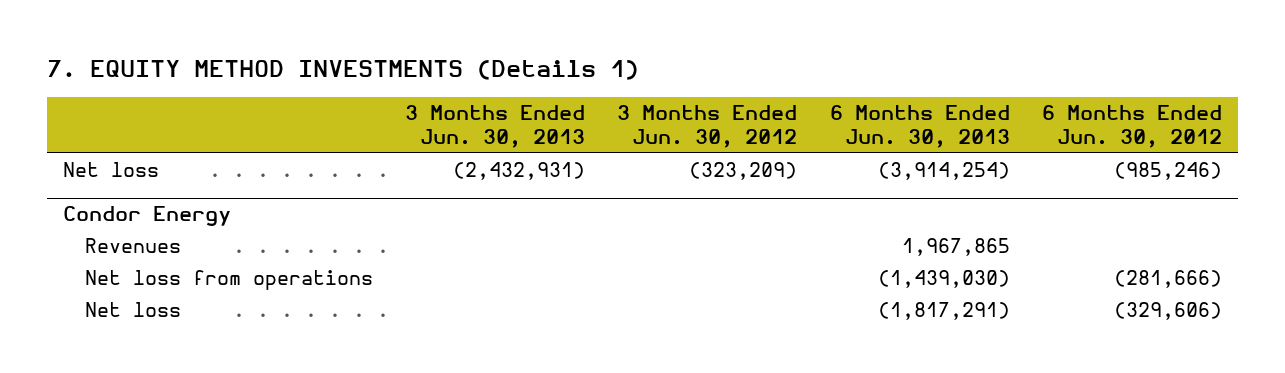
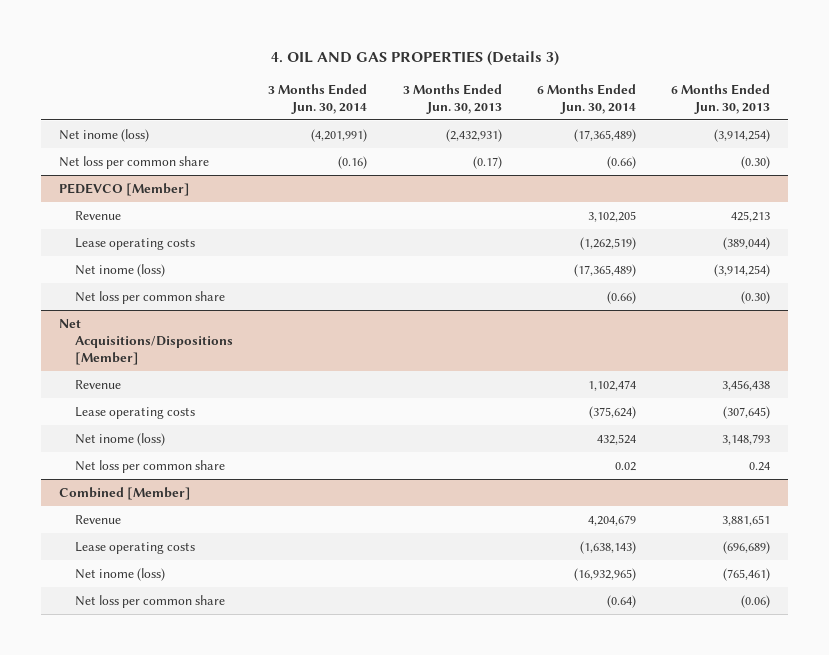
[46,60,639,81] 7. EQUITY METHOD INVESTMENTS (Details 1) -> [270,51,559,67] 4. OIL AND GAS PROPERTIES (Details 3)
[617,105,798,149] 3 Months Ended Jun. 30, 2012 -> none
[1041,105,1222,149] 6 Months Ended Jun. 30, 2012 -> none
none -> [268,83,368,114] 3 Months Ended Jun. 30, 2014
none -> [536,83,636,114] 6 Months Ended Jun. 30, 2014
[62,206,231,227] Condor Energy -> none
[84,238,181,254] Revenues -> none
[84,270,373,291] Net loss from operations -> none
[62,162,159,178] Net loss -> [58,129,149,143] Net inome (loss)
none -> [58,156,209,170] Net loss per common share
none -> [58,183,190,197] PEDEVCO [Member]
none -> [74,211,121,221] Revenue
none -> [74,238,195,251] Lease operating costs
[84,302,181,318] Net loss -> [74,264,165,278] Net inome (loss)
[877,302,1010,321] (1,817,291) -> [714,264,771,278] (3,914,254)
none -> [74,291,225,305] Net loss per common share
none -> [58,319,233,365] Net Acquisitions/Dispositions [Member]
none -> [74,380,121,390] Revenue
none -> [74,407,195,420] Lease operating costs
none -> [74,433,165,447] Net inome (loss)
none -> [74,460,225,474] Net loss per common share
none -> [58,487,191,501] Combined [Member]
none -> [74,515,121,525] Revenue
none -> [74,542,195,555] Lease operating costs
none -> [74,568,165,582] Net inome (loss)
none -> [74,595,225,609] Net loss per common share

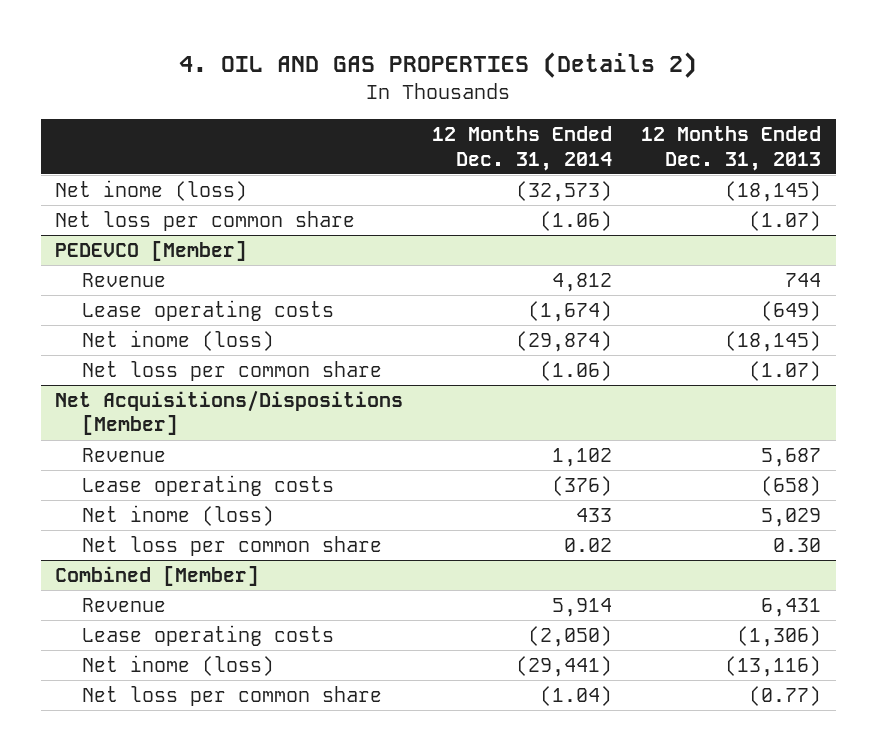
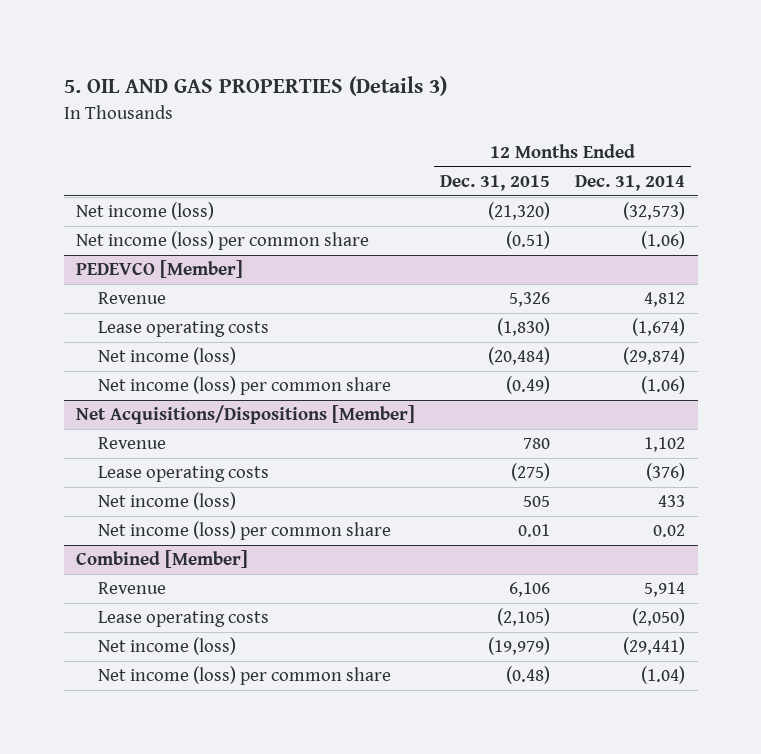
[179,52,698,79] 4. OIL AND GAS PROPERTIES (Details 2) -> [63,76,447,97] 5. OIL AND GAS PROPERTIES (Details 3)
[641,126,822,171] 12 Months Ended Dec. 31, 2013 -> none
none -> [440,175,551,192] Dec. 31, 2015
[55,180,248,202] Net inome (loss) -> [76,202,215,221] Net income (loss)
[55,211,356,232] Net loss per common share -> [76,231,370,251] Net income (loss) per common share
[81,330,274,352] Net inome (loss) -> [97,347,236,366] Net income (loss)
[81,361,382,382] Net loss per common share -> [97,376,391,396] Net income (loss) per common share
[81,505,274,527] Net inome (loss) -> [97,492,236,511] Net income (loss)
[81,536,382,557] Net loss per common share -> [97,521,391,541] Net income (loss) per common share
[81,655,274,677] Net inome (loss) -> [97,637,236,656] Net income (loss)
[81,686,382,707] Net loss per common share -> [97,666,391,686] Net income (loss) per common share

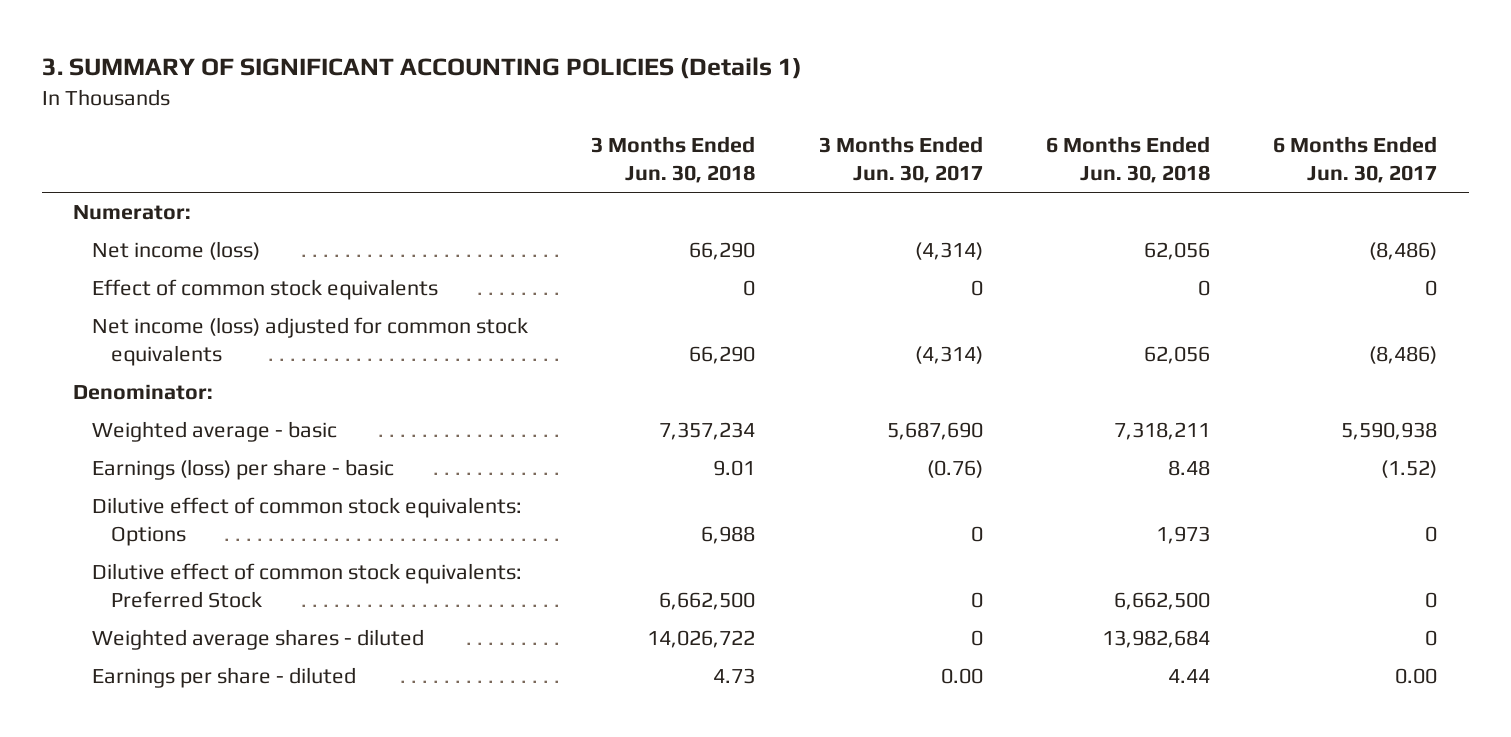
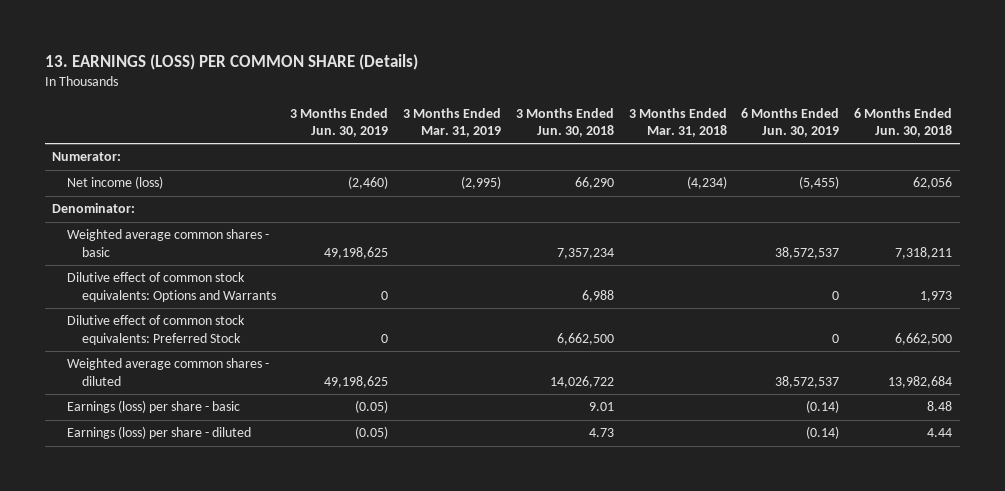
[41,57,802,80] 3. SUMMARY OF SIGNIFICANT ACCOUNTING POLICIES (Details 1) -> [45,54,419,71] 13. EARNINGS (LOSS) PER COMMON SHARE (Details)
[818,136,983,184] 3 Months Ended Jun. 30, 2017 -> none
[1273,136,1438,184] 6 Months Ended Jun. 30, 2017 -> none
none -> [290,107,389,137] 3 Months Ended Jun. 30, 2019
none -> [403,107,502,137] 3 Months Ended Mar. 31, 2019
none -> [628,107,727,137] 3 Months Ended Mar. 31, 2018
none -> [741,107,840,137] 6 Months Ended Jun. 30, 2019
[91,279,438,301] Effect of common stock equivalents -> none
[91,317,528,366] Net income (loss) adjusted for common stock equivalents -> none
[91,421,337,443] Weighted average - basic -> [67,229,270,257] Weighted average common shares - basic
[91,497,522,546] Dilutive effect of common stock equivalents: Options -> [67,272,276,302] Dilutive effect of common stock equivalents: Options and Warrants
[91,629,424,651] Weighted average shares - diluted -> [67,358,270,386] Weighted average common shares - diluted
[91,459,394,481] Earnings (loss) per share - basic -> [67,400,241,414] Earnings (loss) per share - basic
[91,667,356,689] Earnings per share - diluted -> [67,426,252,440] Earnings (loss) per share - diluted

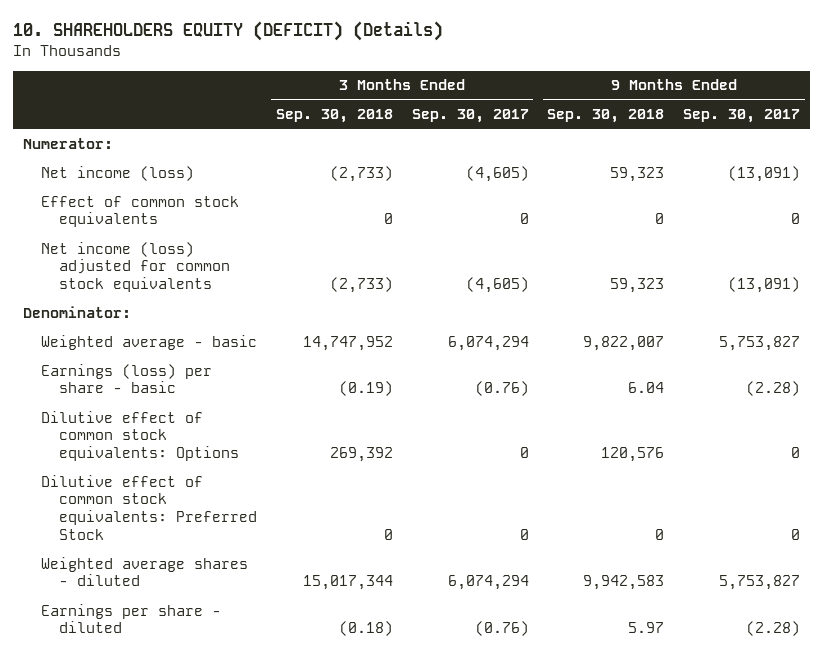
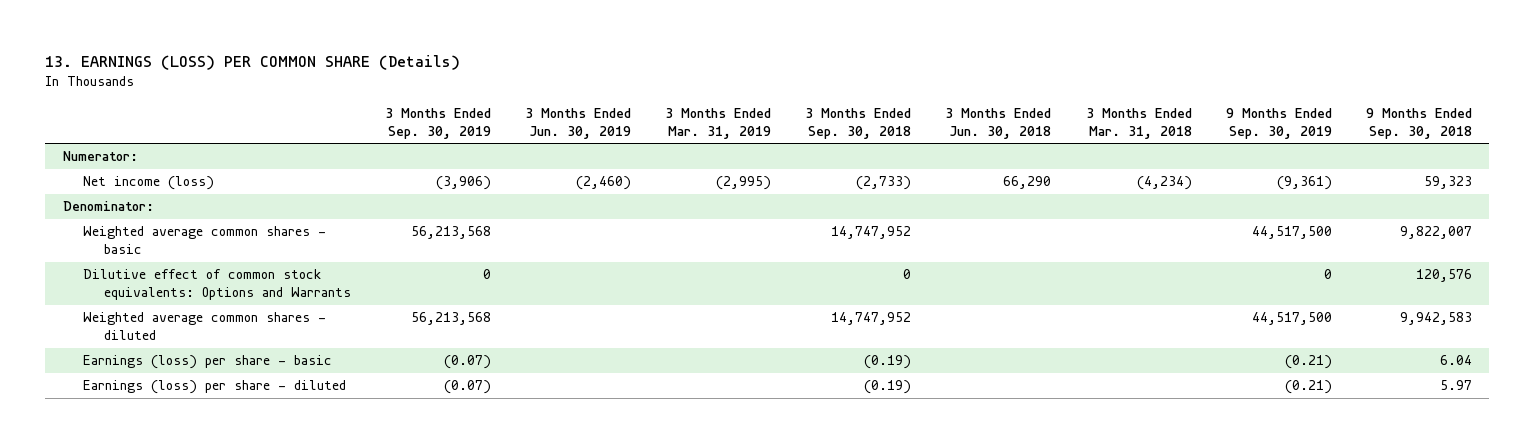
[13,21,444,42] 10. SHAREHOLDERS EQUITY (DEFICIT) (Details) -> [45,55,461,71] 13. EARNINGS (LOSS) PER COMMON SHARE (Details)
[411,109,529,124] Sep. 30, 2017 -> none
[683,109,801,124] Sep. 30, 2017 -> none
none -> [384,107,491,139] 3 Months Ended Sep. 30, 2019
none -> [524,107,631,139] 3 Months Ended Jun. 30, 2019
none -> [665,107,772,139] 3 Months Ended Mar. 31, 2019
none -> [945,107,1052,139] 3 Months Ended Jun. 30, 2018
none -> [1085,107,1192,139] 3 Months Ended Mar. 31, 2018
none -> [1225,107,1332,139] 9 Months Ended Sep. 30, 2019
[40,195,239,228] Effect of common stock equivalents -> none
[40,241,230,293] Net income (loss) adjusted for common stock equivalents -> none
[40,334,257,350] Weighted average - basic -> [83,226,327,255] Weighted average common shares - basic
none -> [83,269,351,301] Dilutive effect of common stock equivalents: Options and Warrants
none -> [83,312,327,341] Weighted average common shares - diluted
[40,410,239,462] Dilutive effect of common stock equivalents: Options -> none
[40,474,257,540] Dilutive effect of common stock equivalents: Preferred Stock -> none
[40,556,248,587] Weighted average shares - diluted -> none
[40,603,221,634] Earnings per share - diluted -> [83,380,347,395] Earnings (loss) per share - diluted
[338,621,393,637] (0.18) -> [864,380,912,395] (0.19)

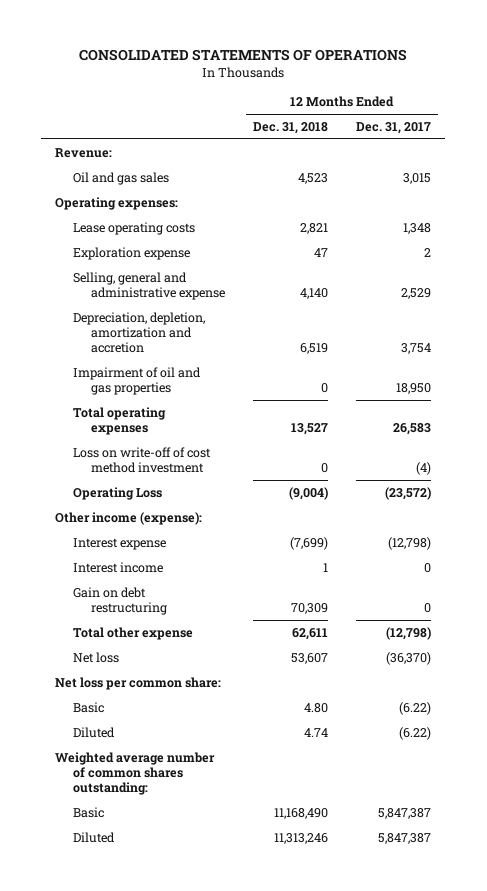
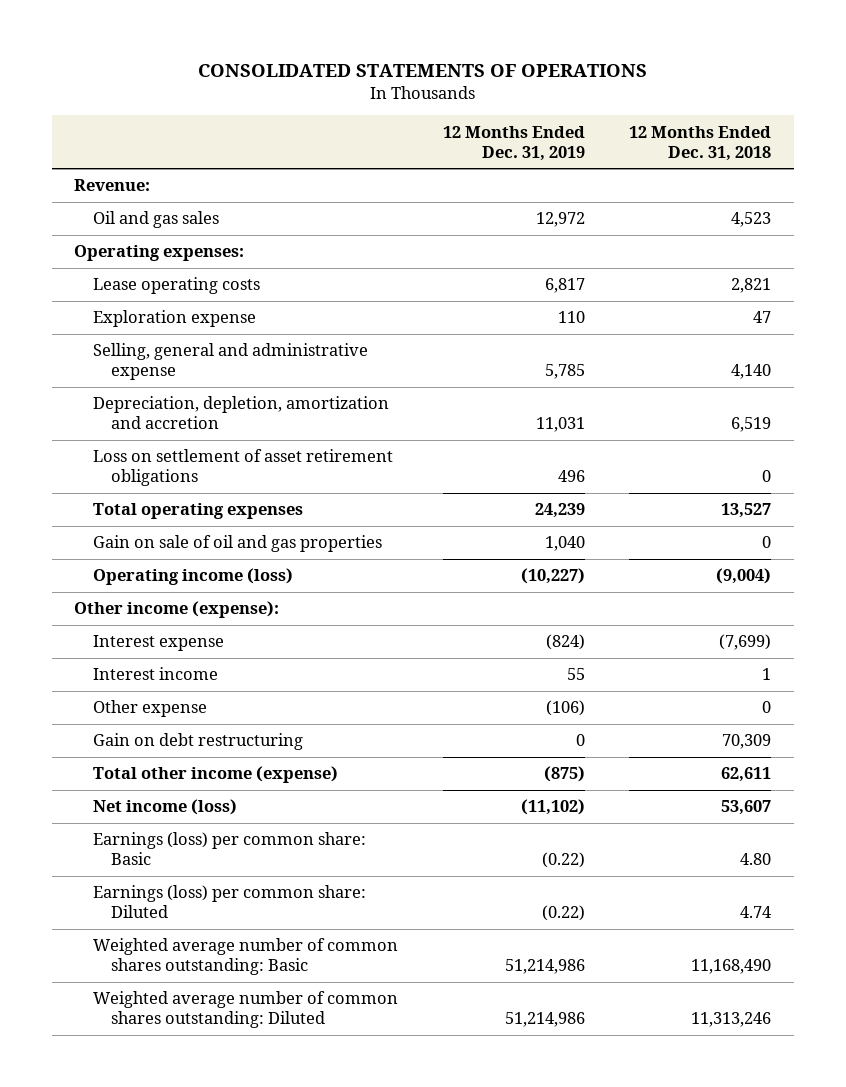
[356,121,432,134] Dec. 31, 2017 -> none
none -> [442,125,585,161] 12 Months Ended Dec. 31, 2019
[73,366,202,396] Impairment of oil and gas properties -> none
none -> [92,449,393,487] Loss on settlement of asset retirement obligations
[73,446,212,474] Loss on write-off of cost method investment -> none
none -> [92,535,382,553] Gain on sale of oil and gas properties
[73,486,163,500] Operating Loss -> [92,568,293,586] Operating income (loss)
none -> [92,700,207,718] Other expense
[55,676,222,690] Net loss per common share: -> none
[55,751,216,796] Weighted average number of common shares outstanding: -> none
[73,626,194,640] Total other expense -> [92,766,338,784] Total other income (expense)
[73,651,120,663] Net loss -> [92,799,237,816] Net income (loss)
[73,701,105,713] Basic -> [92,832,366,866] Earnings (loss) per common share: Basic
[73,726,116,738] Diluted -> [92,885,366,919] Earnings (loss) per common share: Diluted
[73,806,105,818] Basic -> [92,938,398,976] Weighted average number of common shares outstanding: Basic
[73,831,116,843] Diluted -> [92,991,398,1029] Weighted average number of common shares outstanding: Diluted

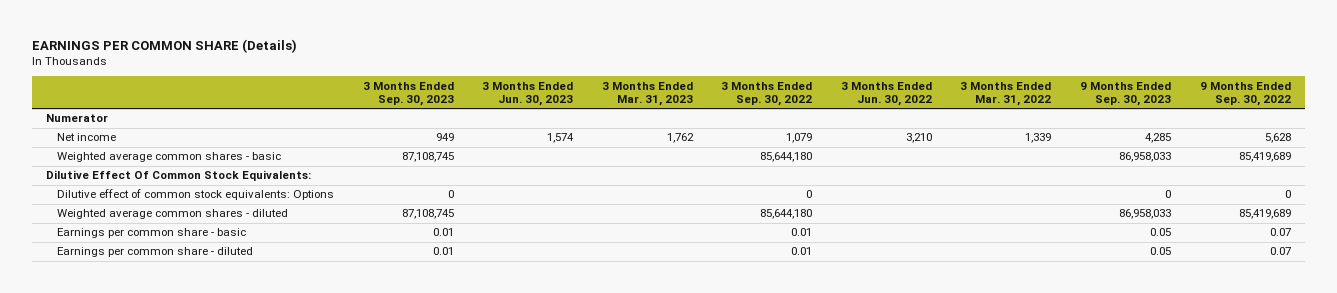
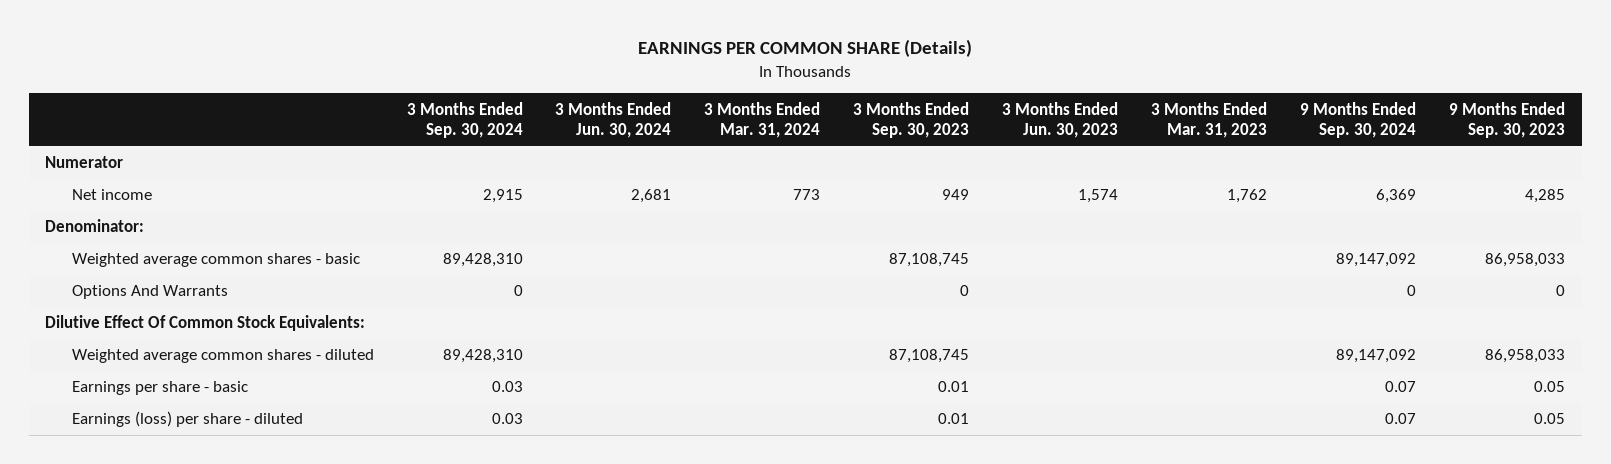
[721,81,813,107] 3 Months Ended Sep. 30, 2022 -> none
[840,81,932,107] 3 Months Ended Jun. 30, 2022 -> none
[960,81,1052,107] 3 Months Ended Mar. 31, 2022 -> none
[1199,81,1291,107] 9 Months Ended Sep. 30, 2022 -> none
none -> [406,101,523,138] 3 Months Ended Sep. 30, 2024
none -> [555,101,672,138] 3 Months Ended Jun. 30, 2024
none -> [704,101,821,138] 3 Months Ended Mar. 31, 2024
none -> [1300,101,1417,138] 9 Months Ended Sep. 30, 2024
none -> [45,219,145,233] Denominator:
none -> [71,285,228,300] Options And Warrants
[56,189,334,201] Dilutive effect of common stock equivalents: Options -> none
[56,228,246,239] Earnings per common share - basic -> [71,381,248,396] Earnings per share - basic
[56,247,253,258] Earnings per common share - diluted -> [71,411,303,428] Earnings (loss) per share - diluted

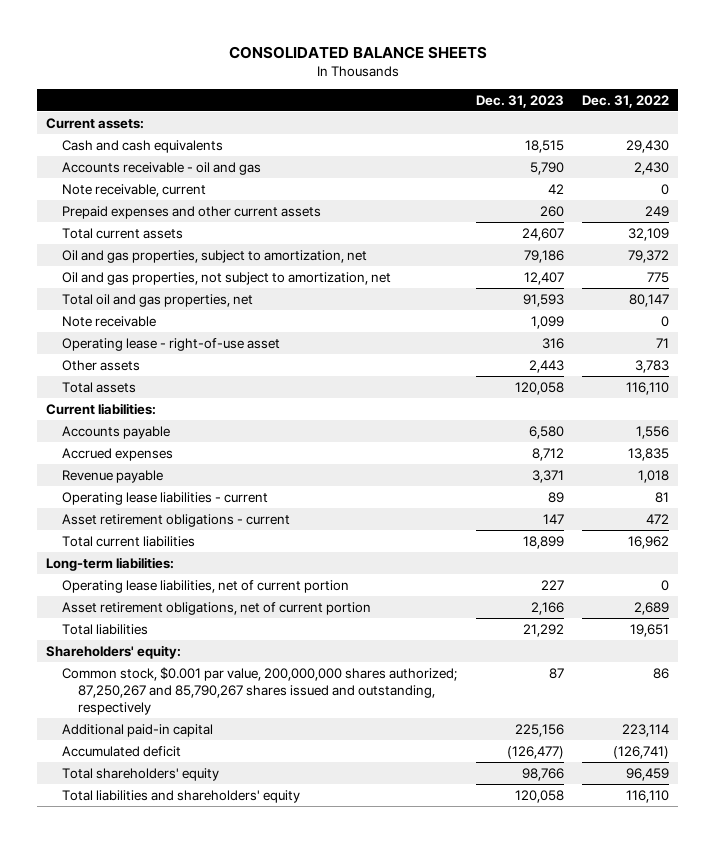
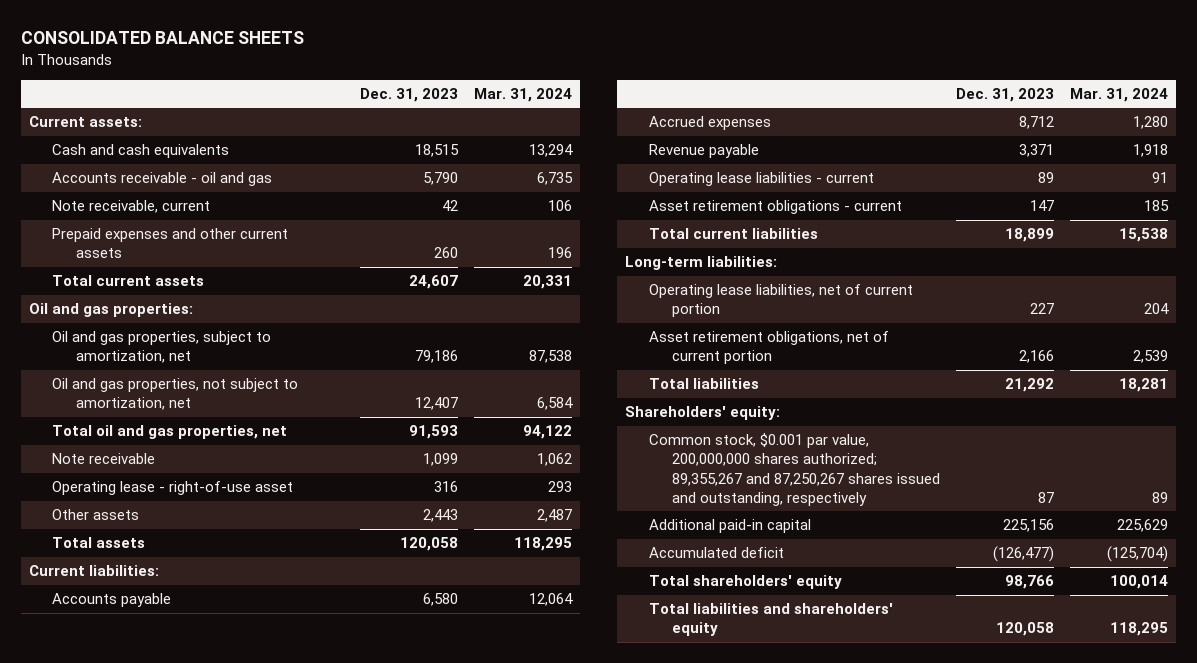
[582,94,670,108] Dec. 31, 2022 -> none
none -> [473,87,572,102] Mar. 31, 2024
none -> [28,303,193,318] Oil and gas properties:
[61,666,457,715] Common stock, $0.001 par value, 200,000,000 shares authorized; 87,250,267 and 85,790,267 shares issued and outstanding, respectively -> [648,433,941,506] Common stock, $0.001 par value, 200,000,000 shares authorized; 89,355,267 and 87,250,267 shares issued and outstanding, respectively

